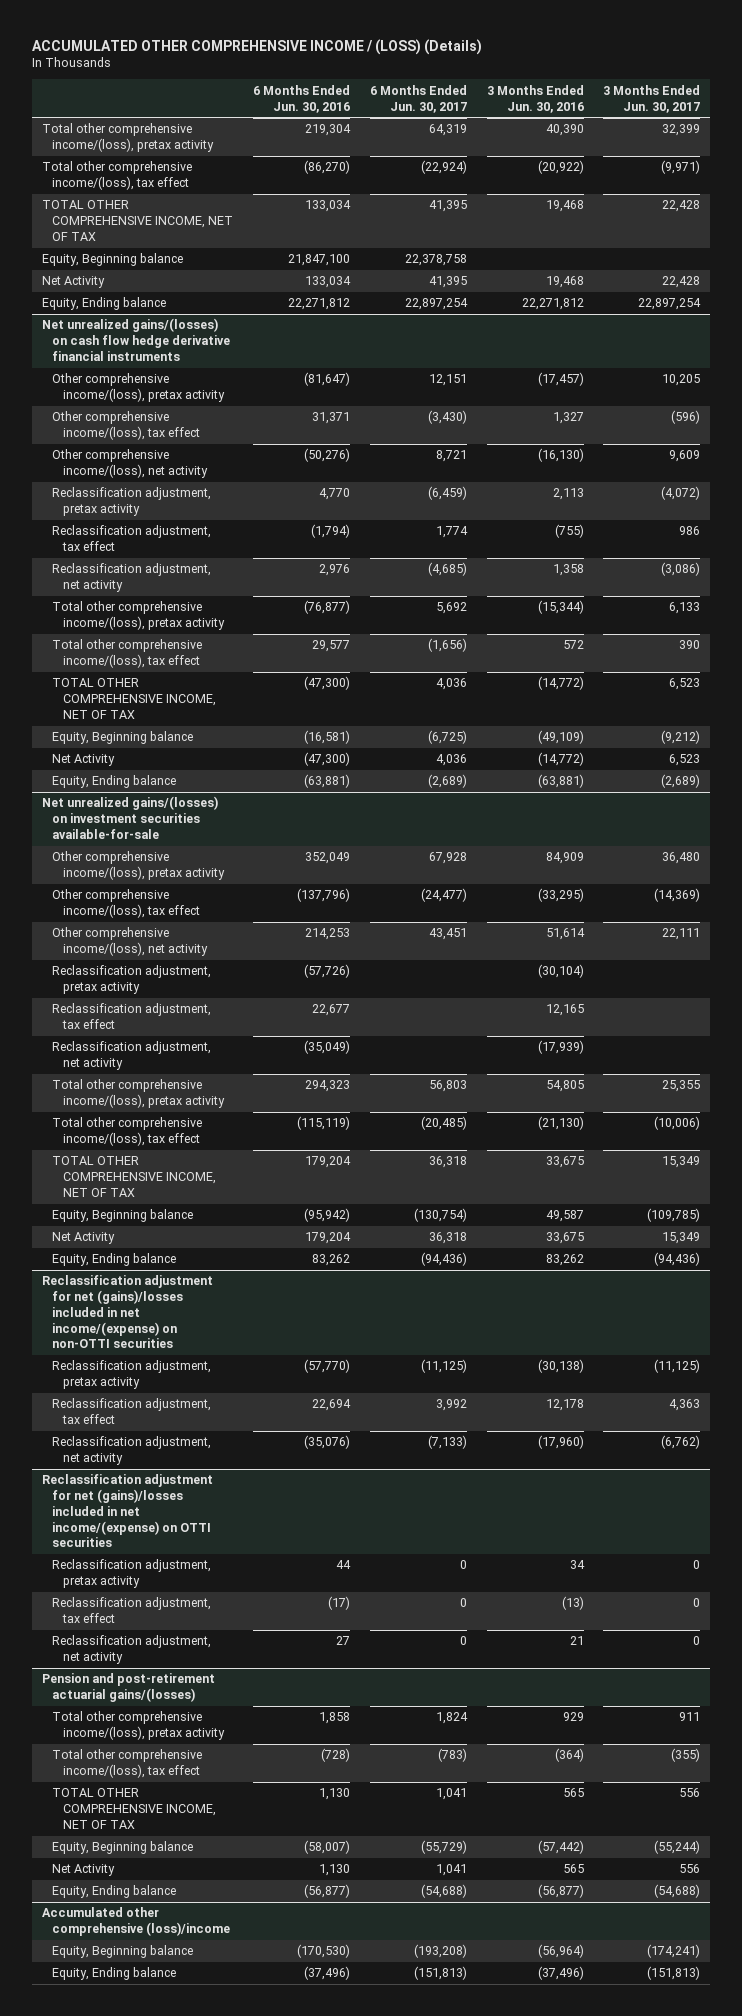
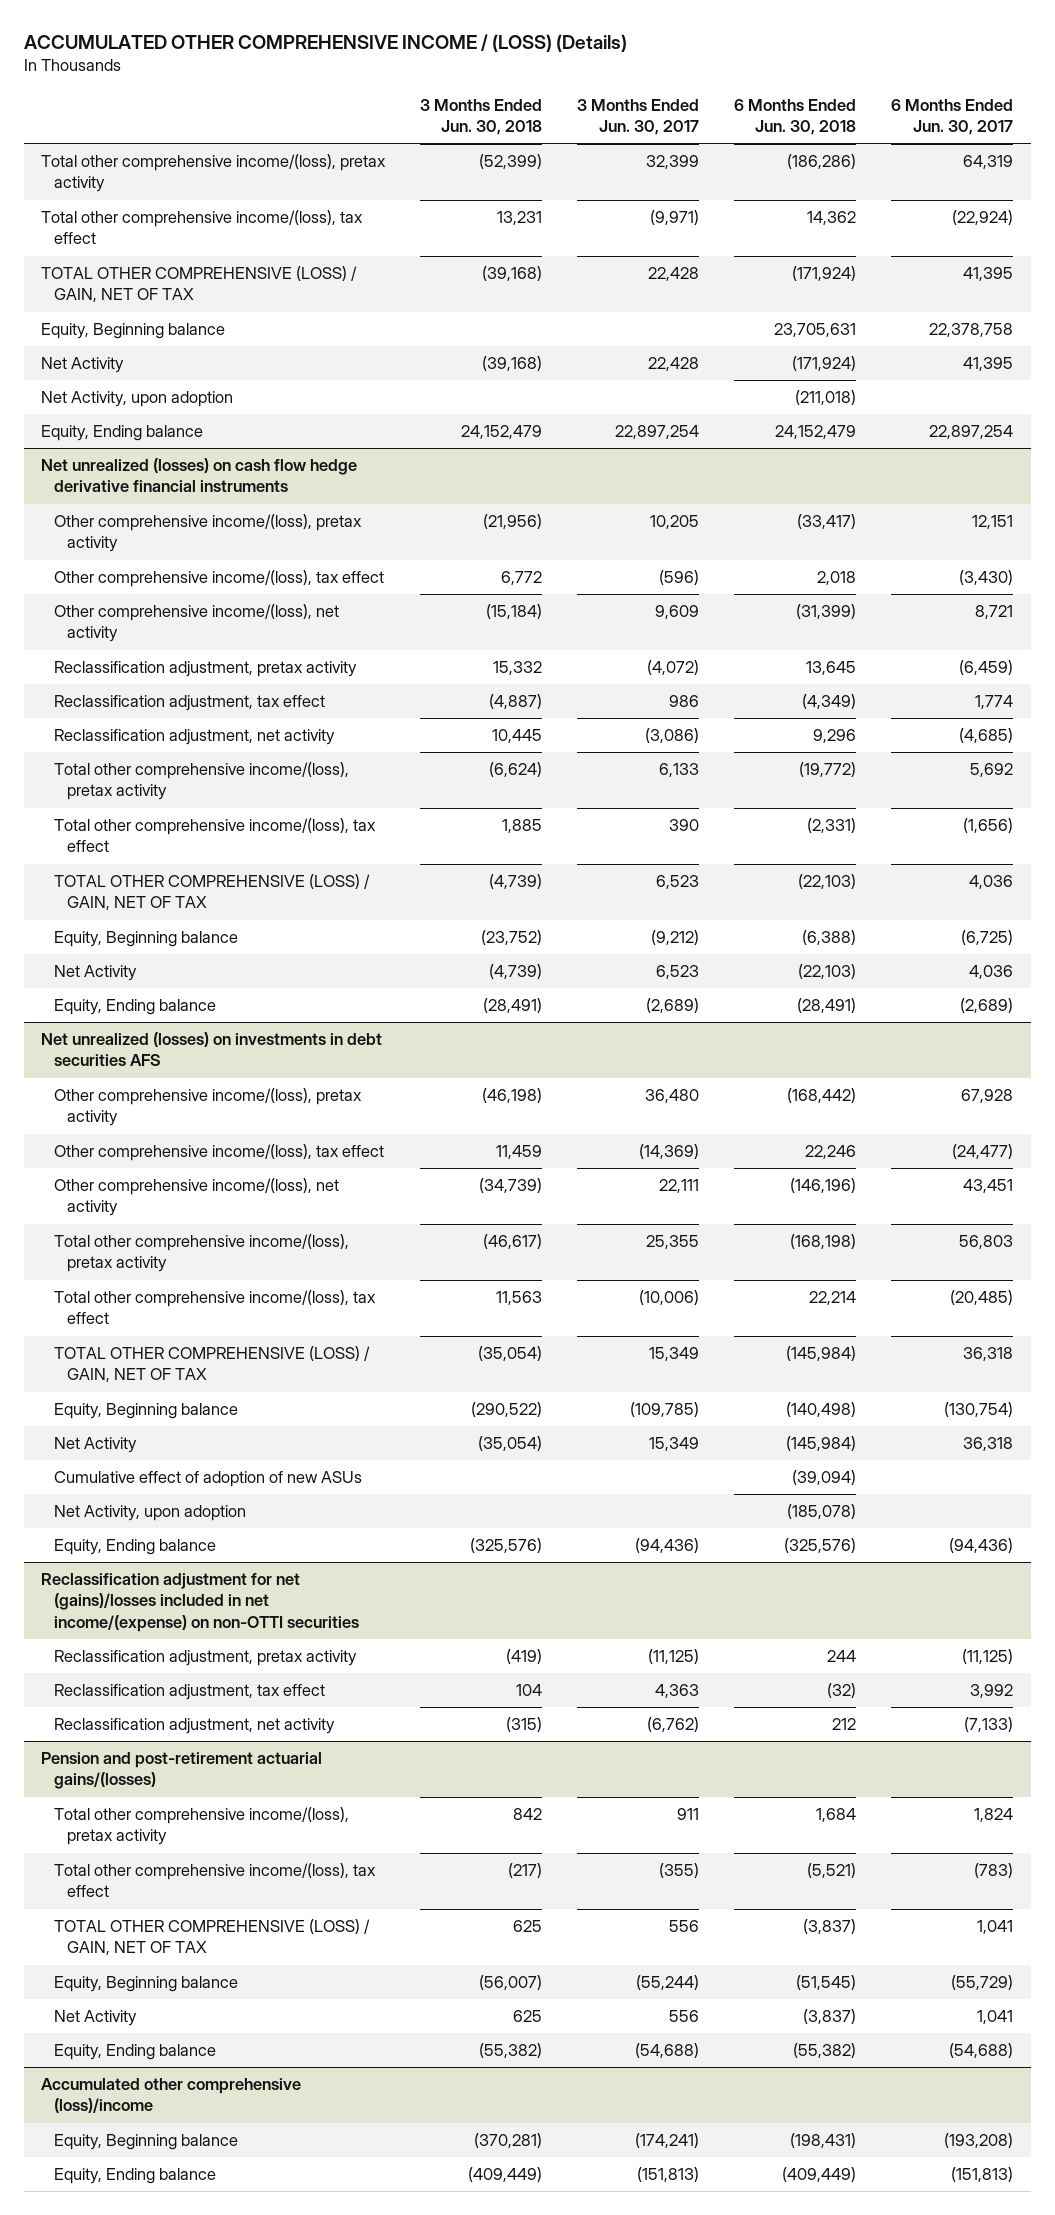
[252,84,350,113] 6 Months Ended Jun. 30, 2016 -> none
[486,84,584,113] 3 Months Ended Jun. 30, 2016 -> none
none -> [420,98,543,136] 3 Months Ended Jun. 30, 2018
none -> [734,98,857,136] 6 Months Ended Jun. 30, 2018
[41,200,234,241] TOTAL OTHER COMPREHENSIVE INCOME, NET OF TAX -> [41,266,358,303] TOTAL OTHER COMPREHENSIVE (LOSS) / GAIN, NET OF TAX
none -> [41,391,234,408] Net Activity, upon adoption
[41,318,231,361] Net unrealized gains/(losses) on cash flow hedge derivative financial instruments -> [41,458,358,493] Net unrealized (losses) on cash flow hedge derivative financial instruments
[52,678,216,719] TOTAL OTHER COMPREHENSIVE INCOME, NET OF TAX -> [54,874,371,911] TOTAL OTHER COMPREHENSIVE (LOSS) / GAIN, NET OF TAX
[41,796,218,839] Net unrealized gains/(losses) on investment securities available-for-sale -> [41,1032,383,1067] Net unrealized (losses) on investments in debt securities AFS
[52,965,212,995] Reclassification adjustment, pretax activity -> none
[52,1003,212,1030] Reclassification adjustment, tax effect -> none
[52,1041,212,1071] Reclassification adjustment, net activity -> none
[52,1156,216,1197] TOTAL OTHER COMPREHENSIVE INCOME, NET OF TAX -> [54,1346,371,1383] TOTAL OTHER COMPREHENSIVE (LOSS) / GAIN, NET OF TAX
none -> [54,1471,363,1488] Cumulative effect of adoption of new ASUs
none -> [54,1505,247,1522] Net Activity, upon adoption
[41,1474,213,1548] Reclassification adjustment for net (gains)/losses included in net income/(expense) on OTTI securities -> none
[52,1559,212,1589] Reclassification adjustment, pretax activity -> none
[52,1597,212,1624] Reclassification adjustment, tax effect -> none
[52,1635,212,1665] Reclassification adjustment, net activity -> none
[52,1788,216,1829] TOTAL OTHER COMPREHENSIVE INCOME, NET OF TAX -> [54,1919,371,1956] TOTAL OTHER COMPREHENSIVE (LOSS) / GAIN, NET OF TAX

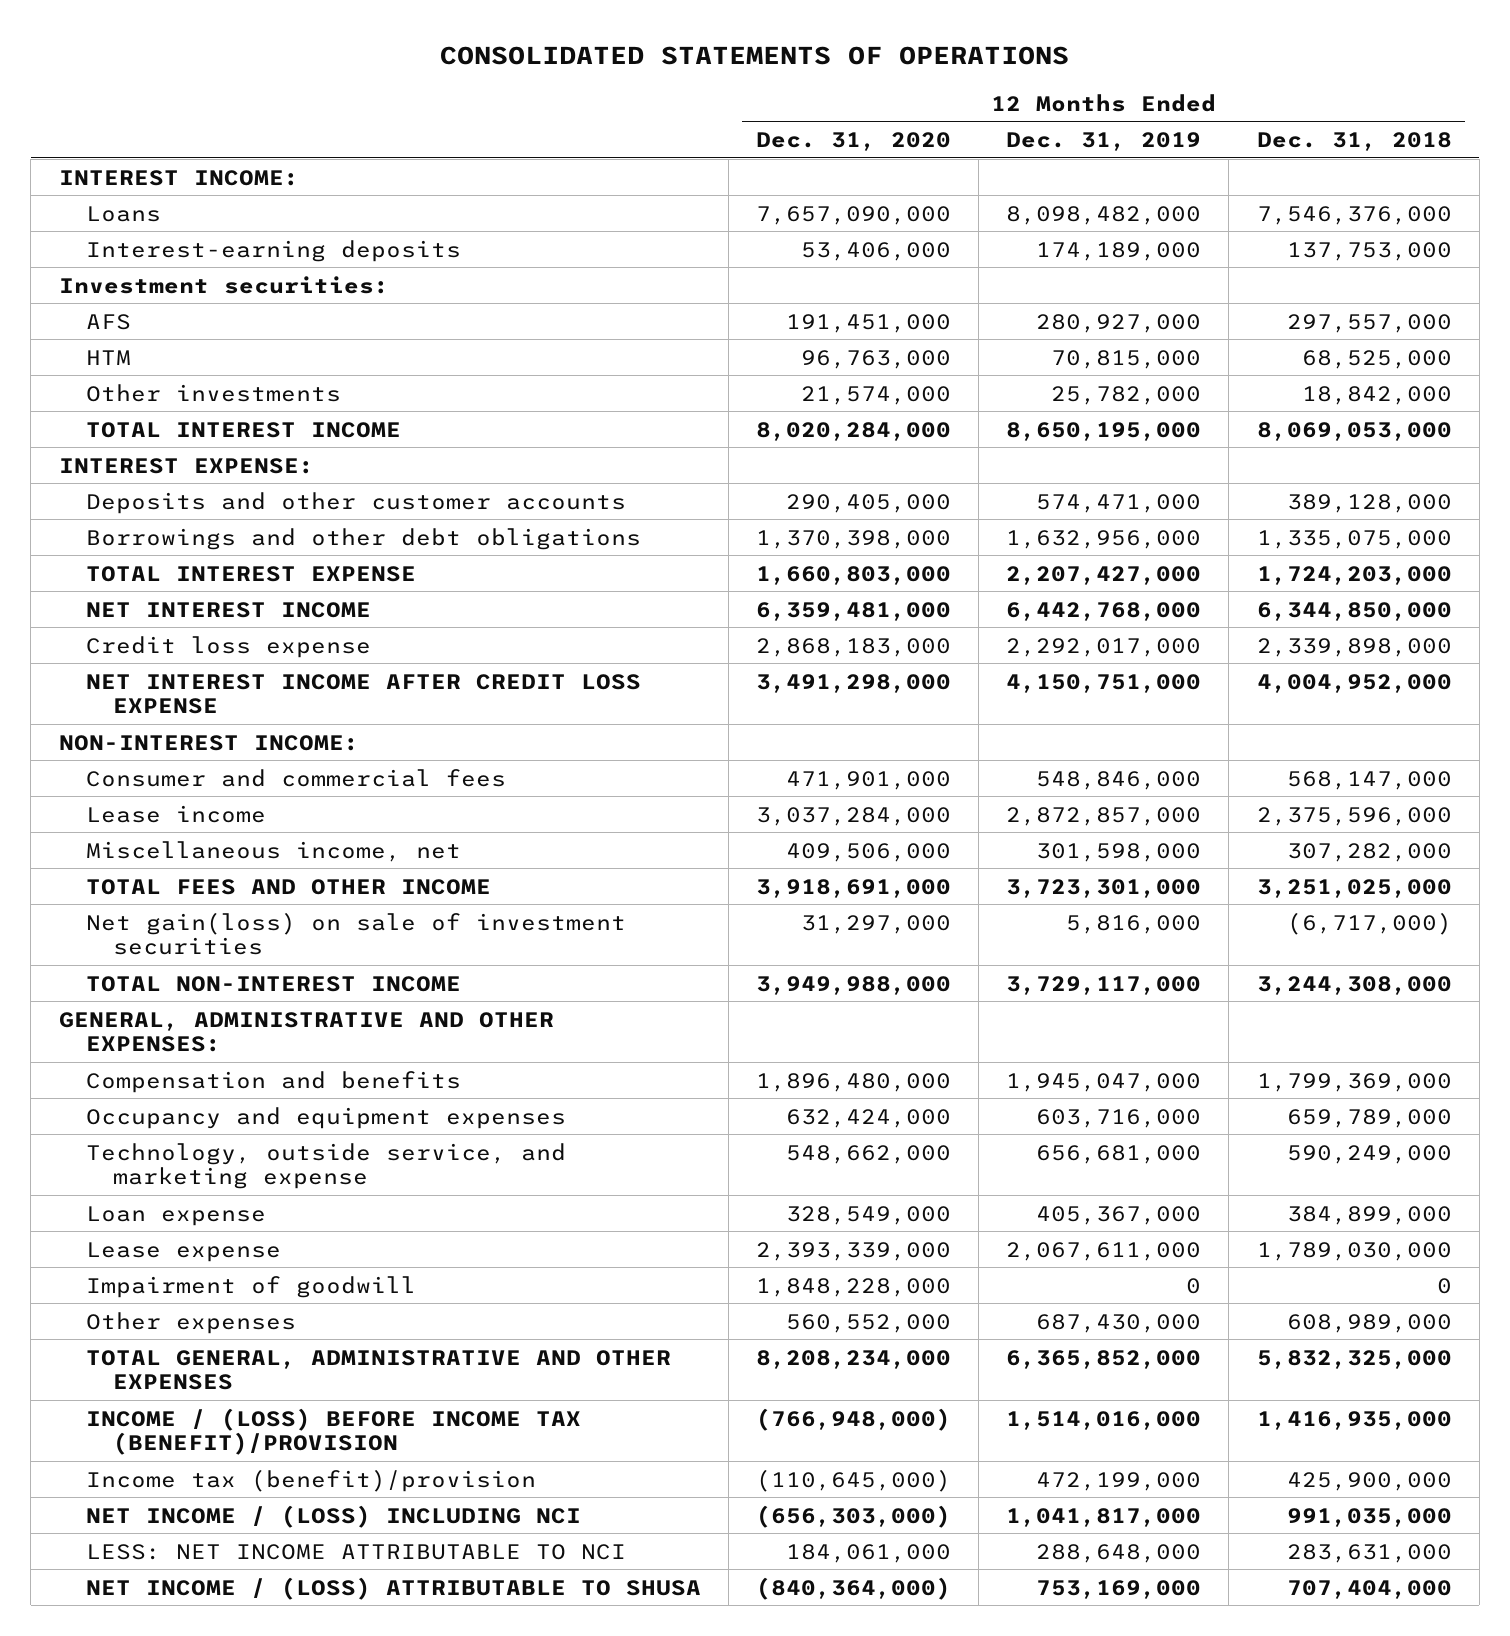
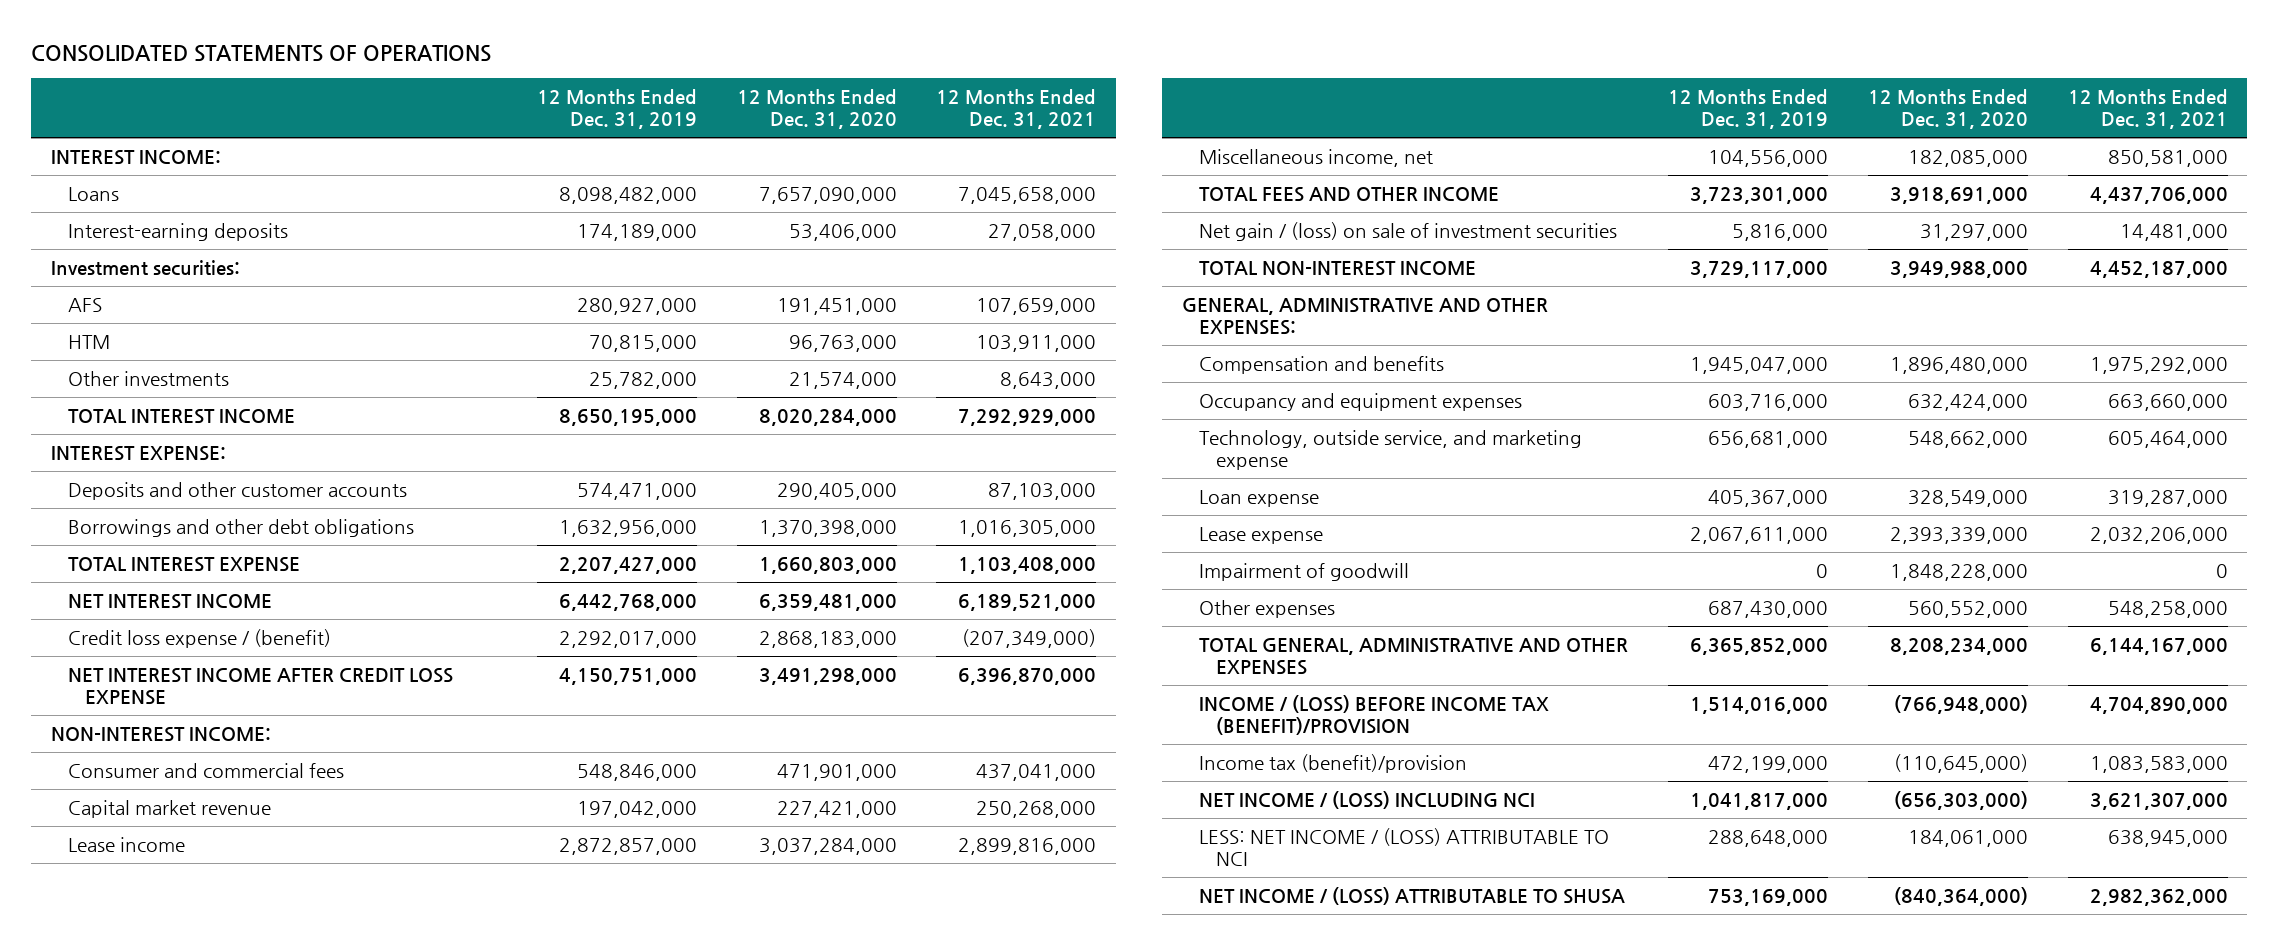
[1256,131,1452,151] Dec. 31, 2018 -> none
none -> [936,88,1097,130] 12 Months Ended Dec. 31, 2021
[85,635,371,658] Credit loss expense -> [68,628,332,648] Credit loss expense / (benefit)
none -> [68,799,272,818] Capital market revenue
[785,842,951,862] 409,506,000 -> [1907,149,2028,167] 182,085,000
[1036,842,1202,862] 301,598,000 -> [1708,149,1829,167] 104,556,000
[85,911,626,955] Net gain(loss) on sale of investment securities -> [1199,221,1618,241] Net gain / (loss) on sale of investment securities
[85,1543,626,1560] LESS: NET INCOME ATTRIBUTABLE TO NCI -> [1199,827,1610,867] LESS: NET INCOME / (LOSS) ATTRIBUTABLE TO NCI

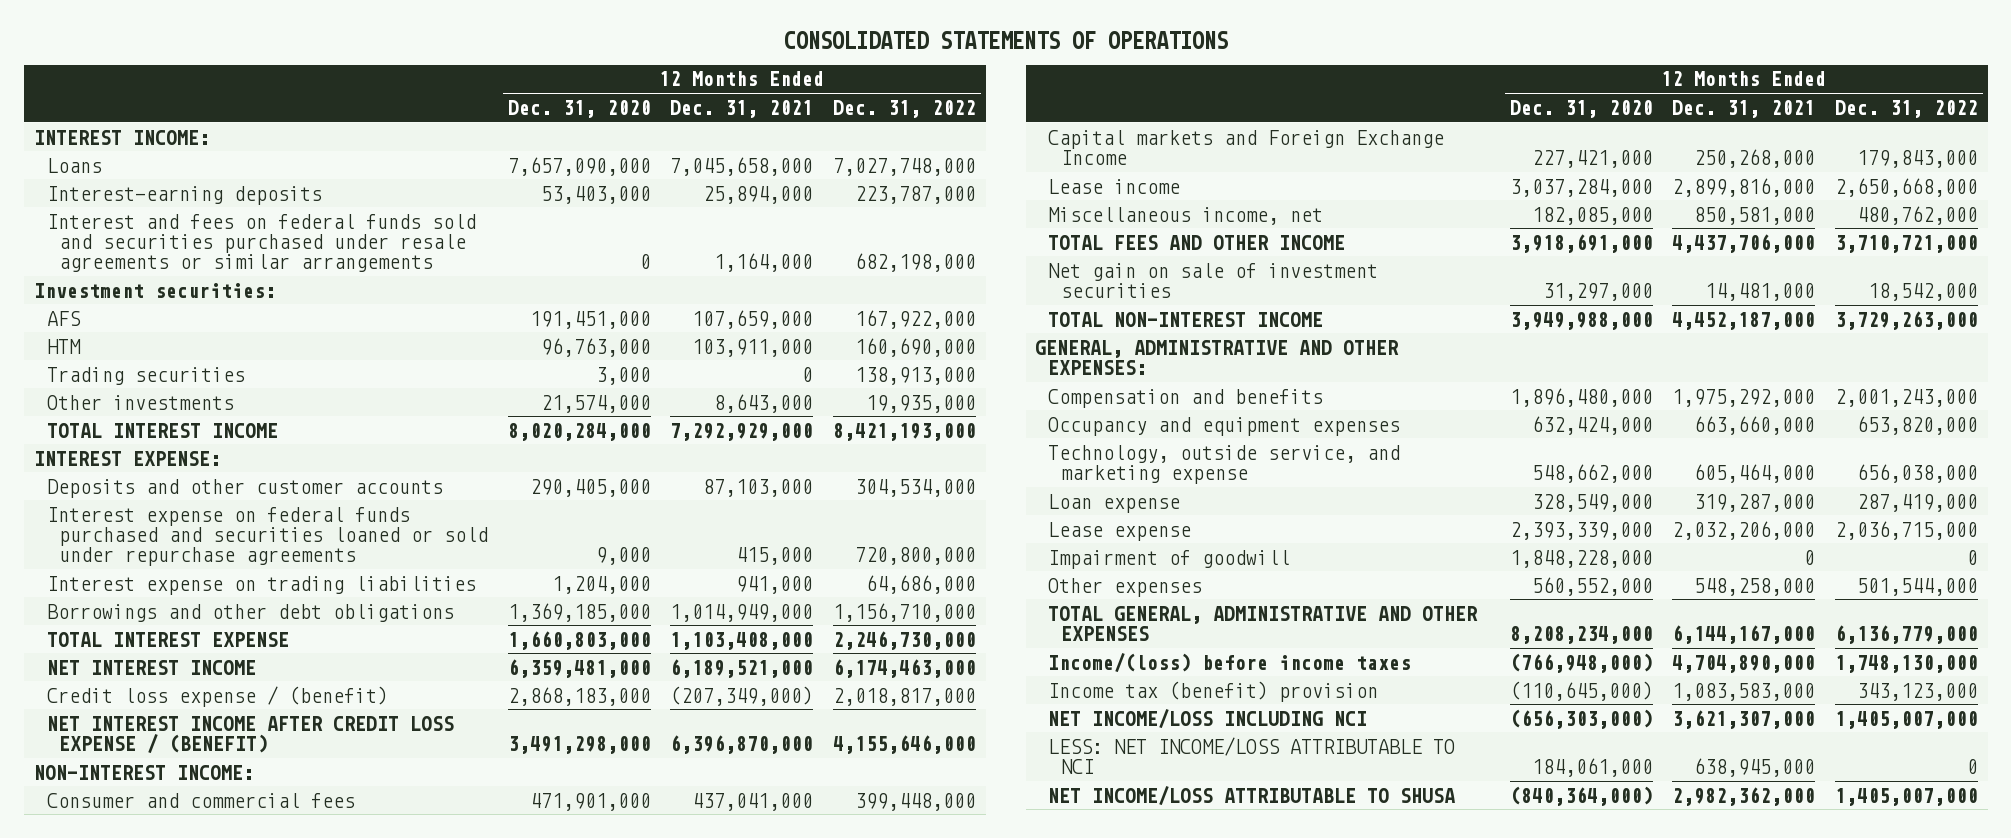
[536,88,697,130] 12 Months Ended Dec. 31, 2019 -> none
none -> [832,99,976,118] Dec. 31, 2022
[788,223,897,241] 53,406,000 -> [540,185,651,204] 53,403,000
[988,223,1097,241] 27,058,000 -> [703,185,814,204] 25,894,000
none -> [46,213,476,272] Interest and fees on federal funds sold and securities purchased under resale agreements or similar arrangements
none -> [46,366,245,385] Trading securities
none -> [46,506,489,566] Interest expense on federal funds purchased and securities loaned or sold under repurchase agreements
none -> [46,575,476,595] Interest expense on trading liabilities
[758,519,897,537] 1,370,398,000 -> [507,602,651,622] 1,369,185,000
[958,519,1097,537] 1,016,305,000 -> [670,603,814,622] 1,014,949,000
[68,667,454,706] NET INTEREST INCOME AFTER CREDIT LOSS EXPENSE -> [46,715,454,754] NET INTEREST INCOME AFTER CREDIT LOSS EXPENSE / (BENEFIT)
[68,799,272,818] Capital market revenue -> [1048,129,1445,165] Capital markets and Foreign Exchange Income
[1199,221,1618,241] Net gain / (loss) on sale of investment securities -> [1048,262,1379,298] Net gain on sale of investment securities
[1199,694,1550,736] INCOME / (LOSS) BEFORE INCOME TAX (BENEFIT)/PROVISION -> [1048,652,1412,673] Income/(loss) before income taxes
[1199,753,1468,773] Income tax (benefit)/provision -> [1048,680,1379,702] Income tax (benefit) provision
[1199,790,1536,809] NET INCOME / (LOSS) INCLUDING NCI -> [1048,708,1368,729] NET INCOME/LOSS INCLUDING NCI
[1199,827,1610,867] LESS: NET INCOME / (LOSS) ATTRIBUTABLE TO NCI -> [1048,736,1456,774] LESS: NET INCOME/LOSS ATTRIBUTABLE TO NCI
[1199,886,1626,905] NET INCOME / (LOSS) ATTRIBUTABLE TO SHUSA -> [1048,785,1456,806] NET INCOME/LOSS ATTRIBUTABLE TO SHUSA

